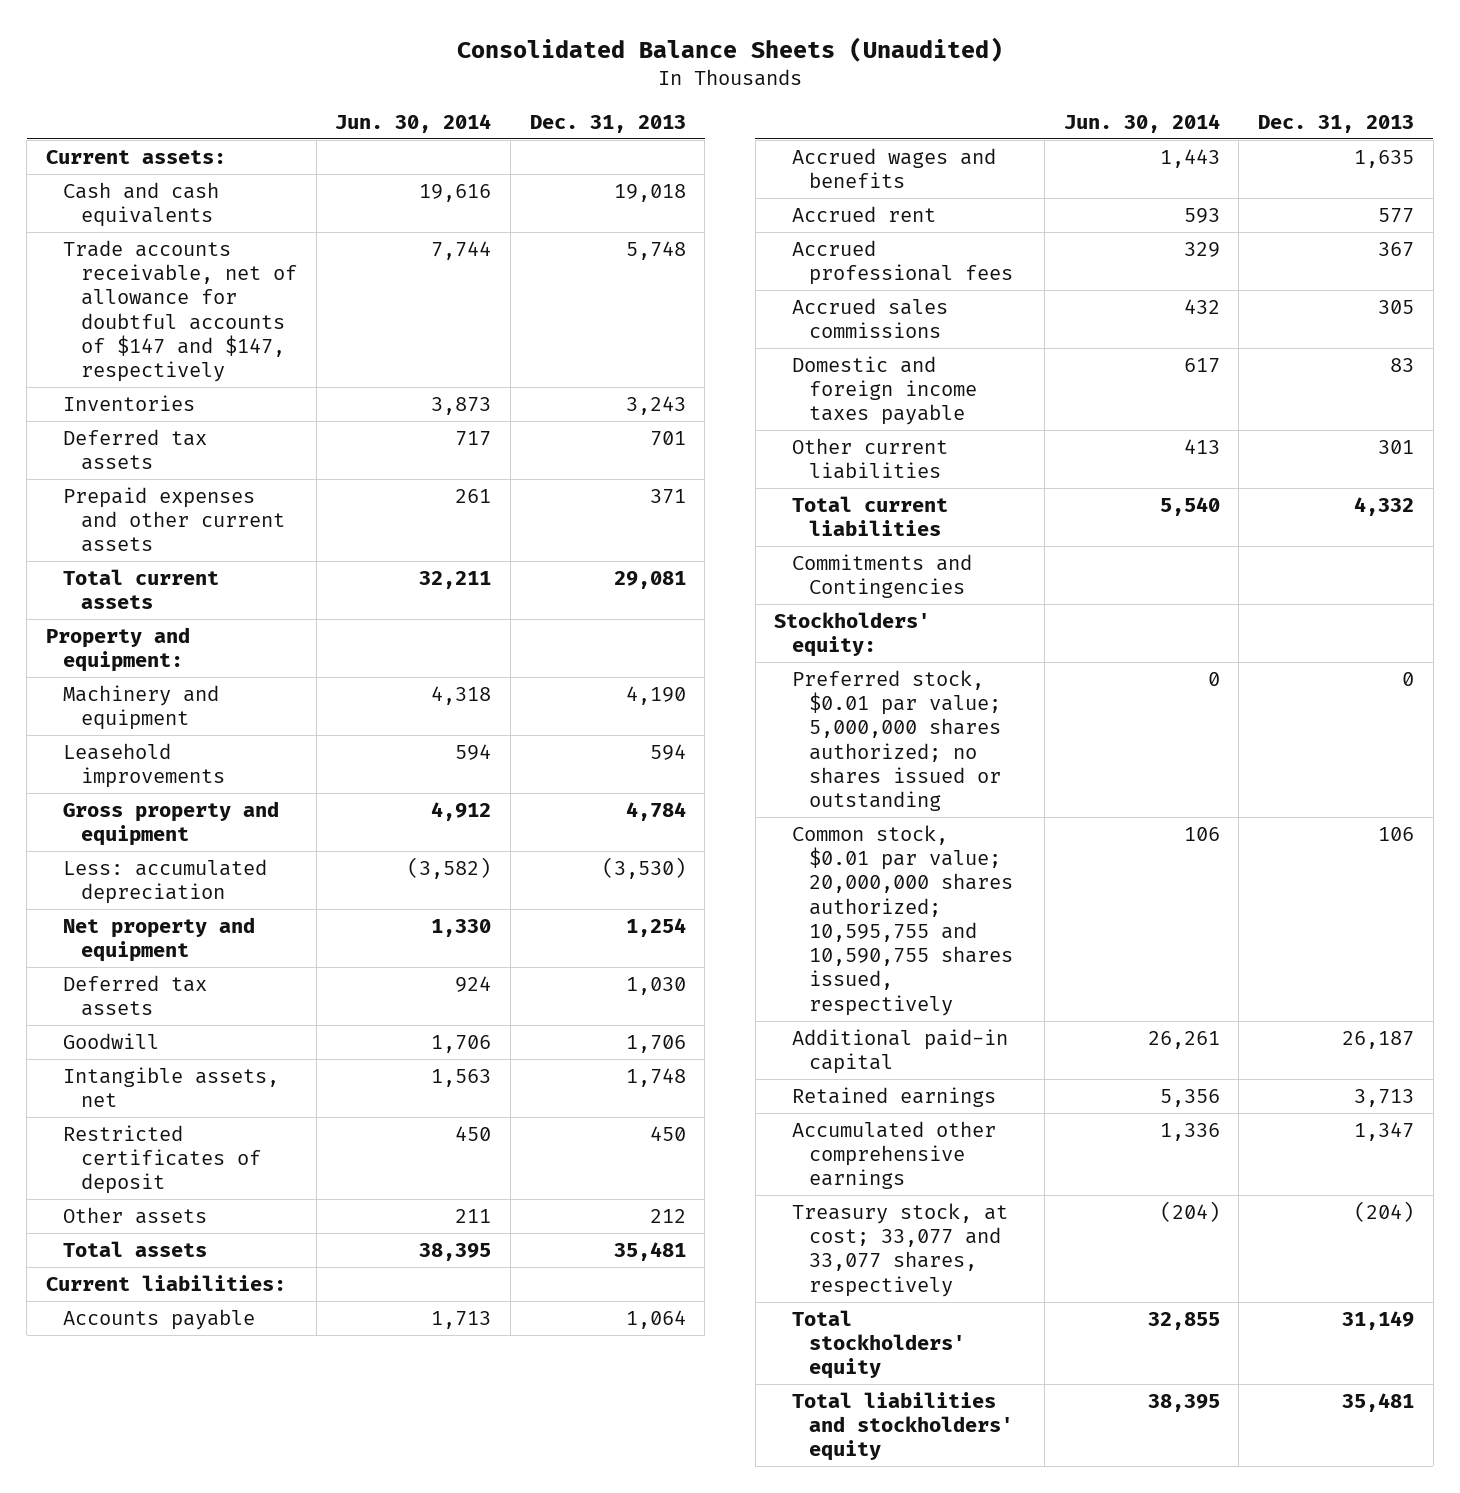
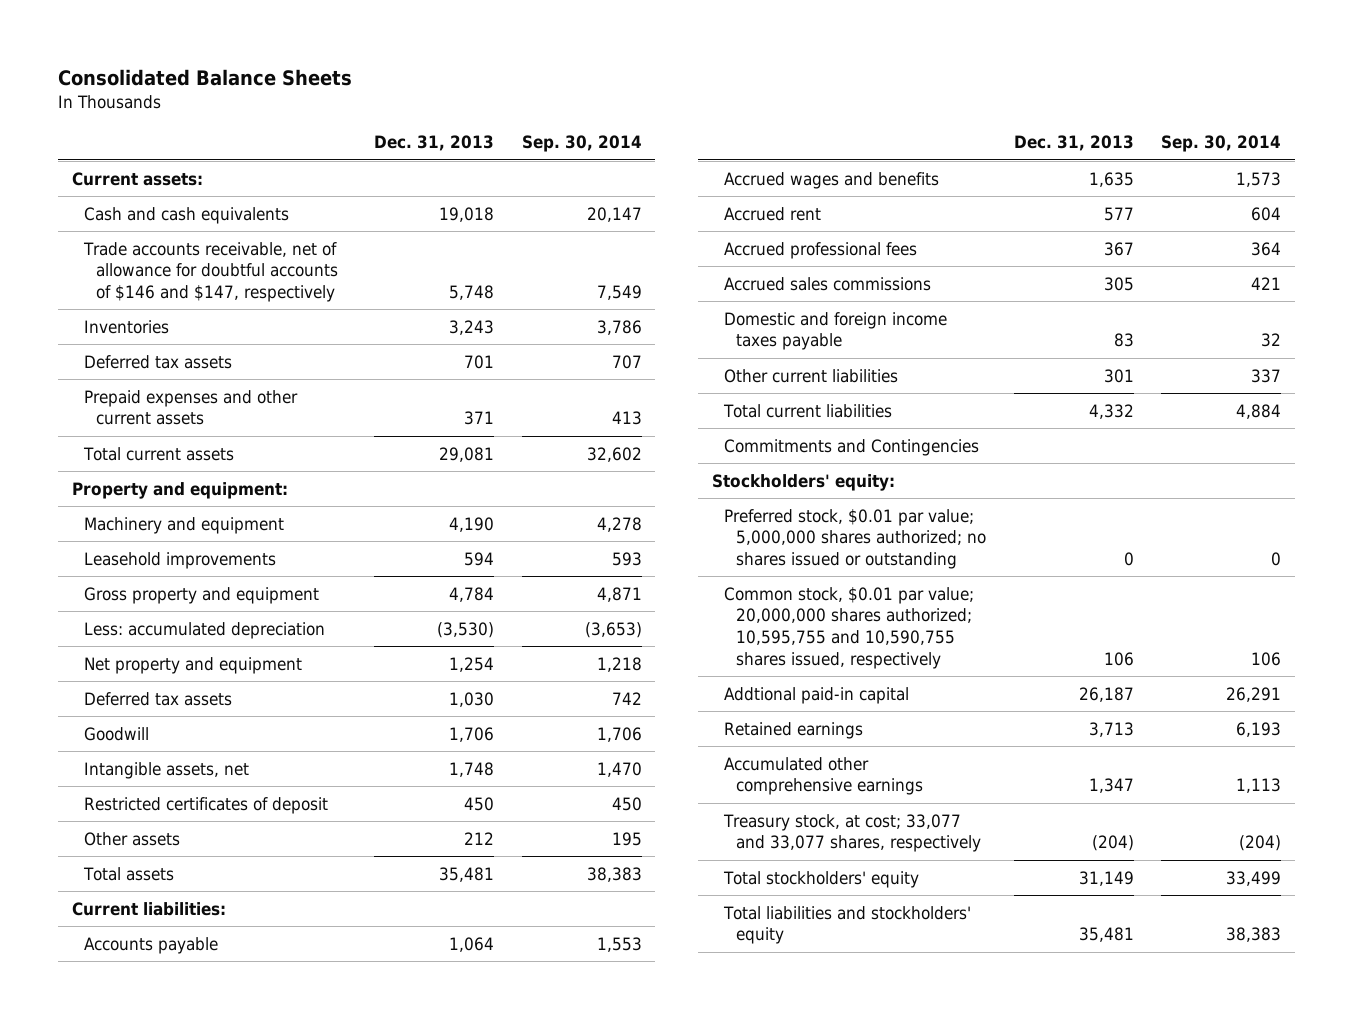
[457,36,1004,62] Consolidated Balance Sheets (Unaudited) -> [58,68,353,86] Consolidated Balance Sheets
[335,113,492,133] Jun. 30, 2014 -> none
none -> [521,135,642,153] Sep. 30, 2014
[63,239,297,383] Trade accounts receivable, net of allowance for doubtful accounts of $147 and $147, respectively -> [83,241,339,302] Trade accounts receivable, net of allowance for doubtful accounts of $146 and $147, respectively
[791,1028,1008,1075] Additional paid-in capital -> [723,686,909,704] Addtional paid-in capital

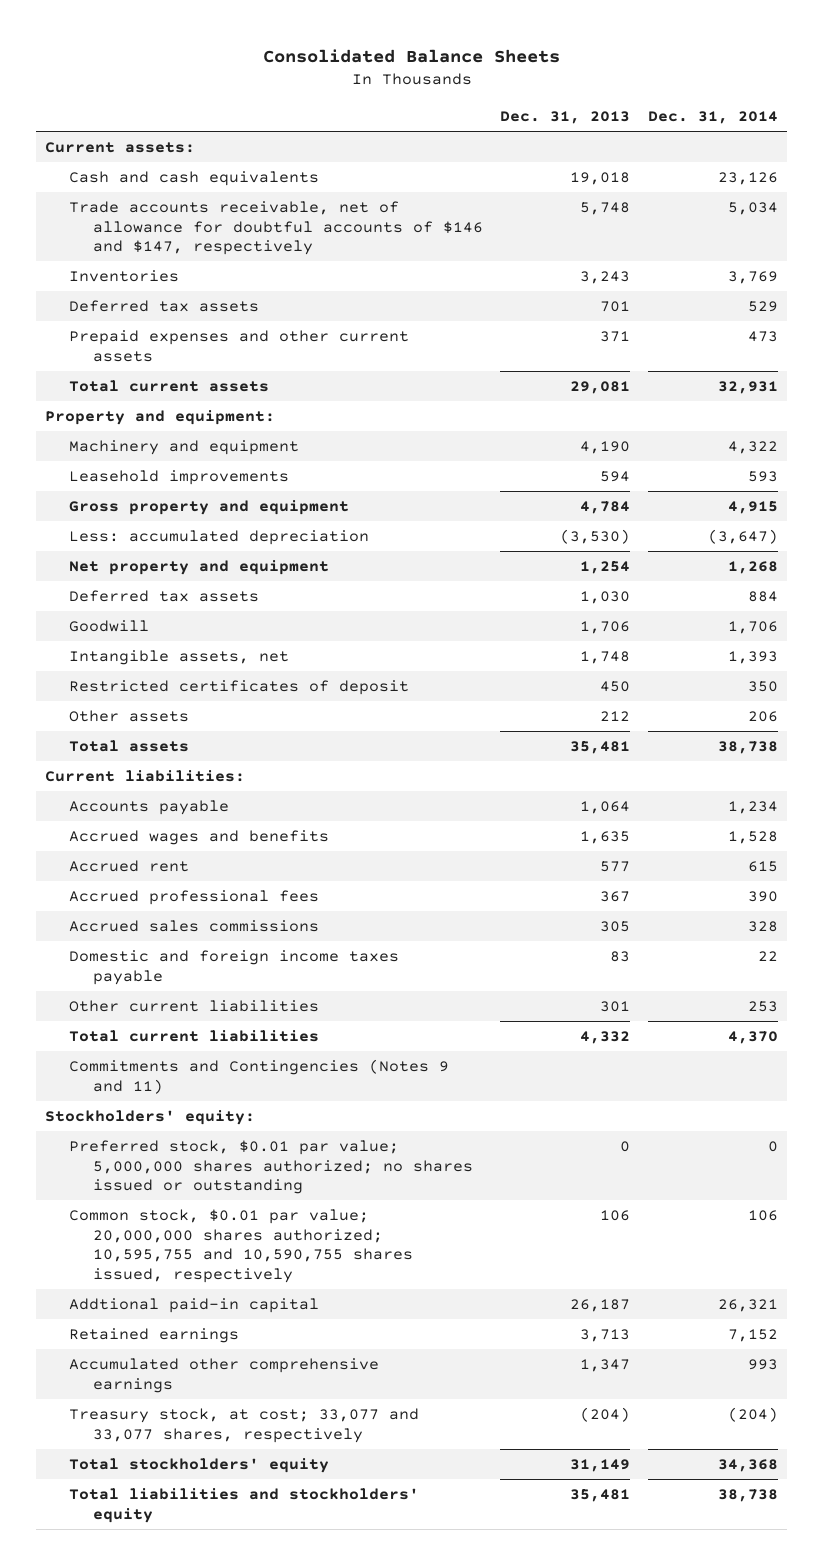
[521,135,642,153] Sep. 30, 2014 -> none
none -> [647,111,778,125] Dec. 31, 2014
[723,438,979,456] Commitments and Contingencies -> [68,1059,449,1094] Commitments and Contingencies (Notes 9 and 11)

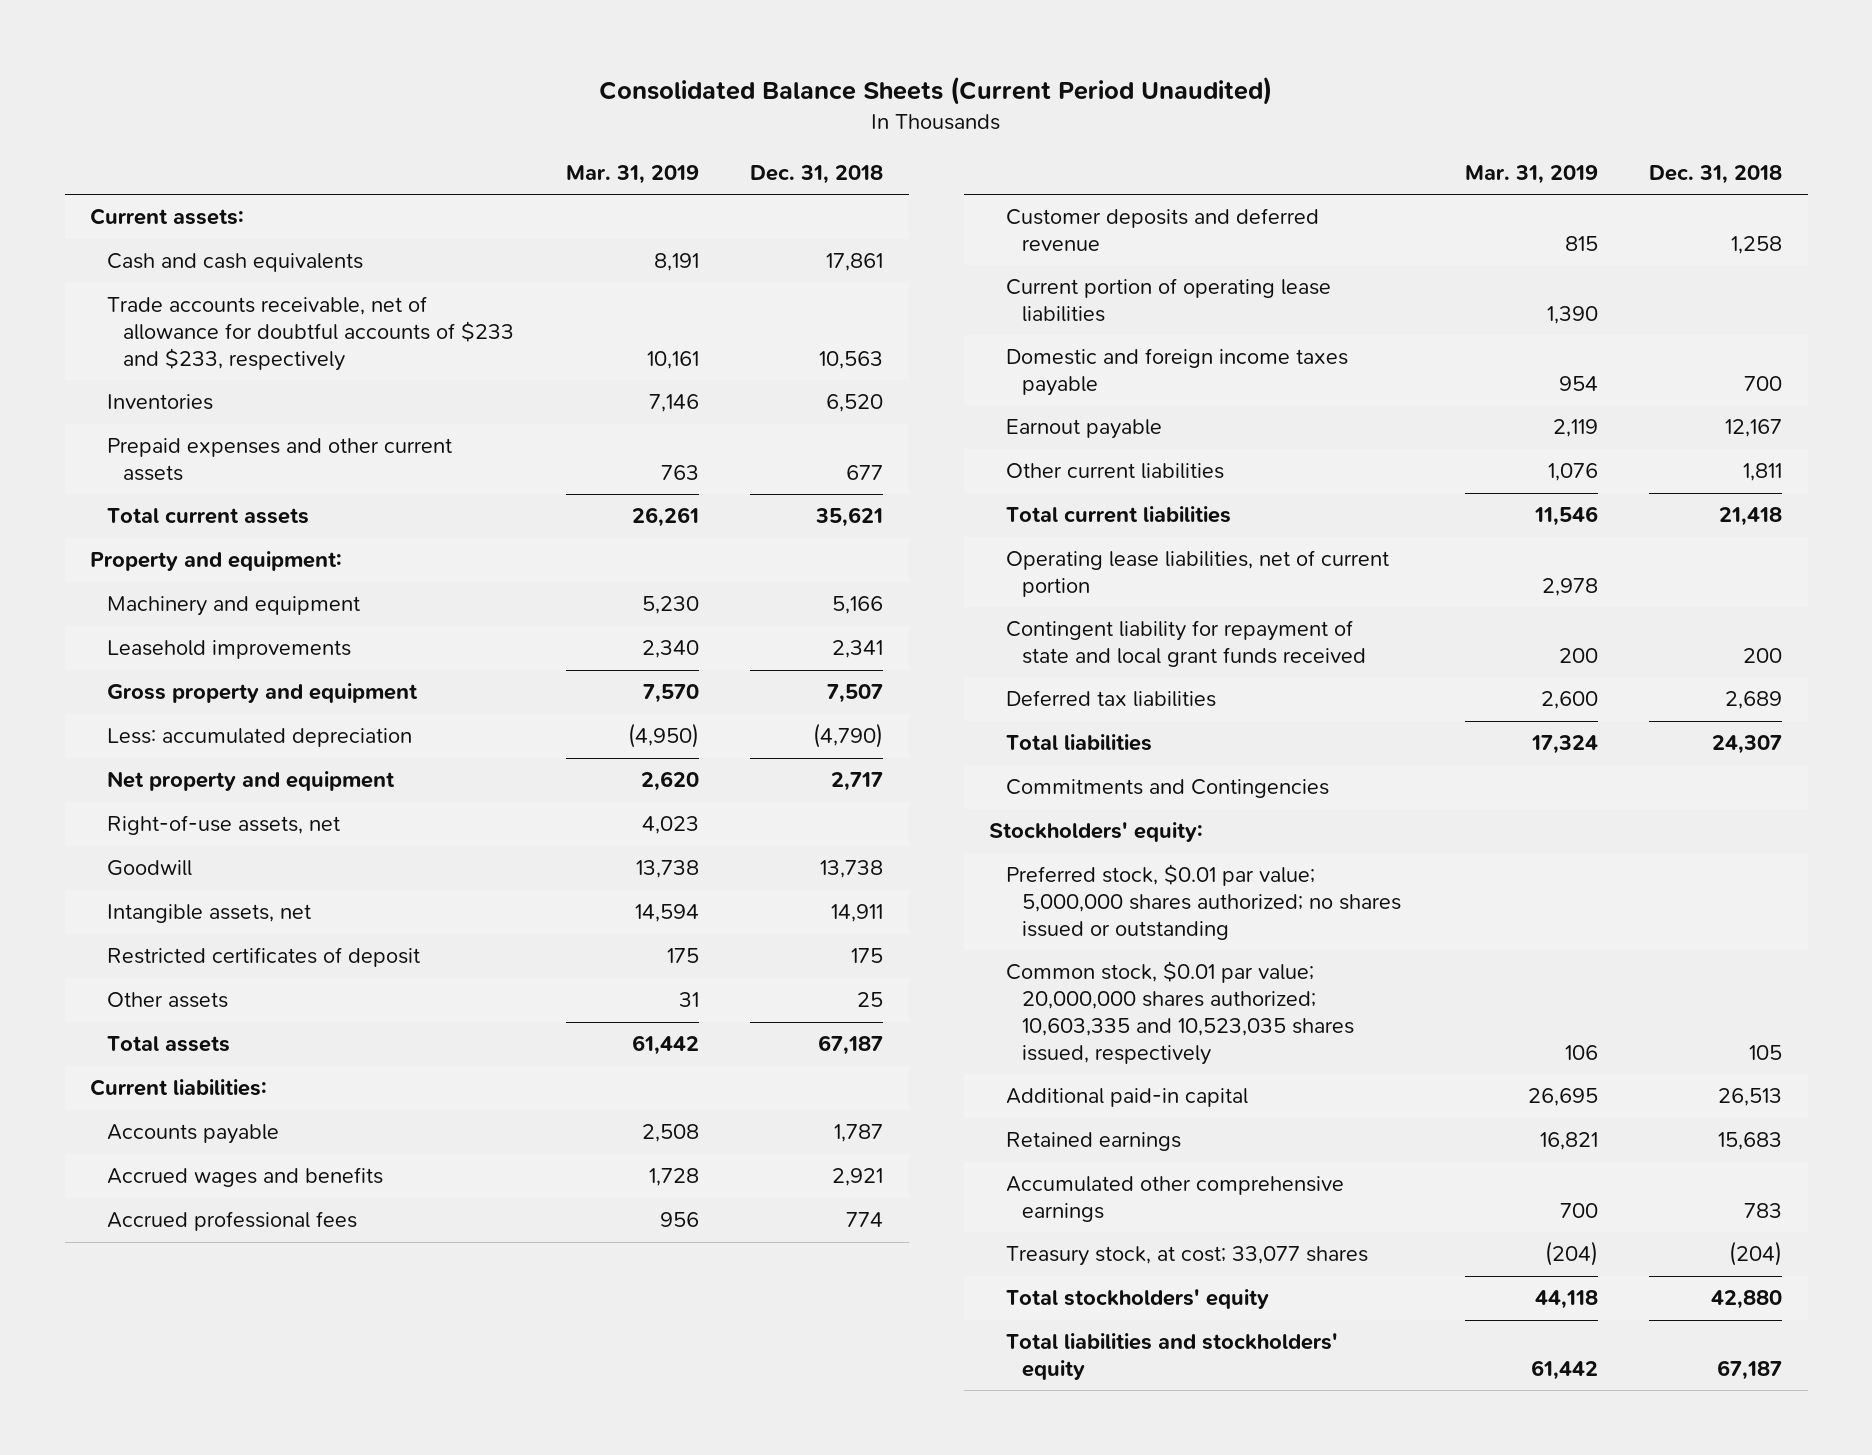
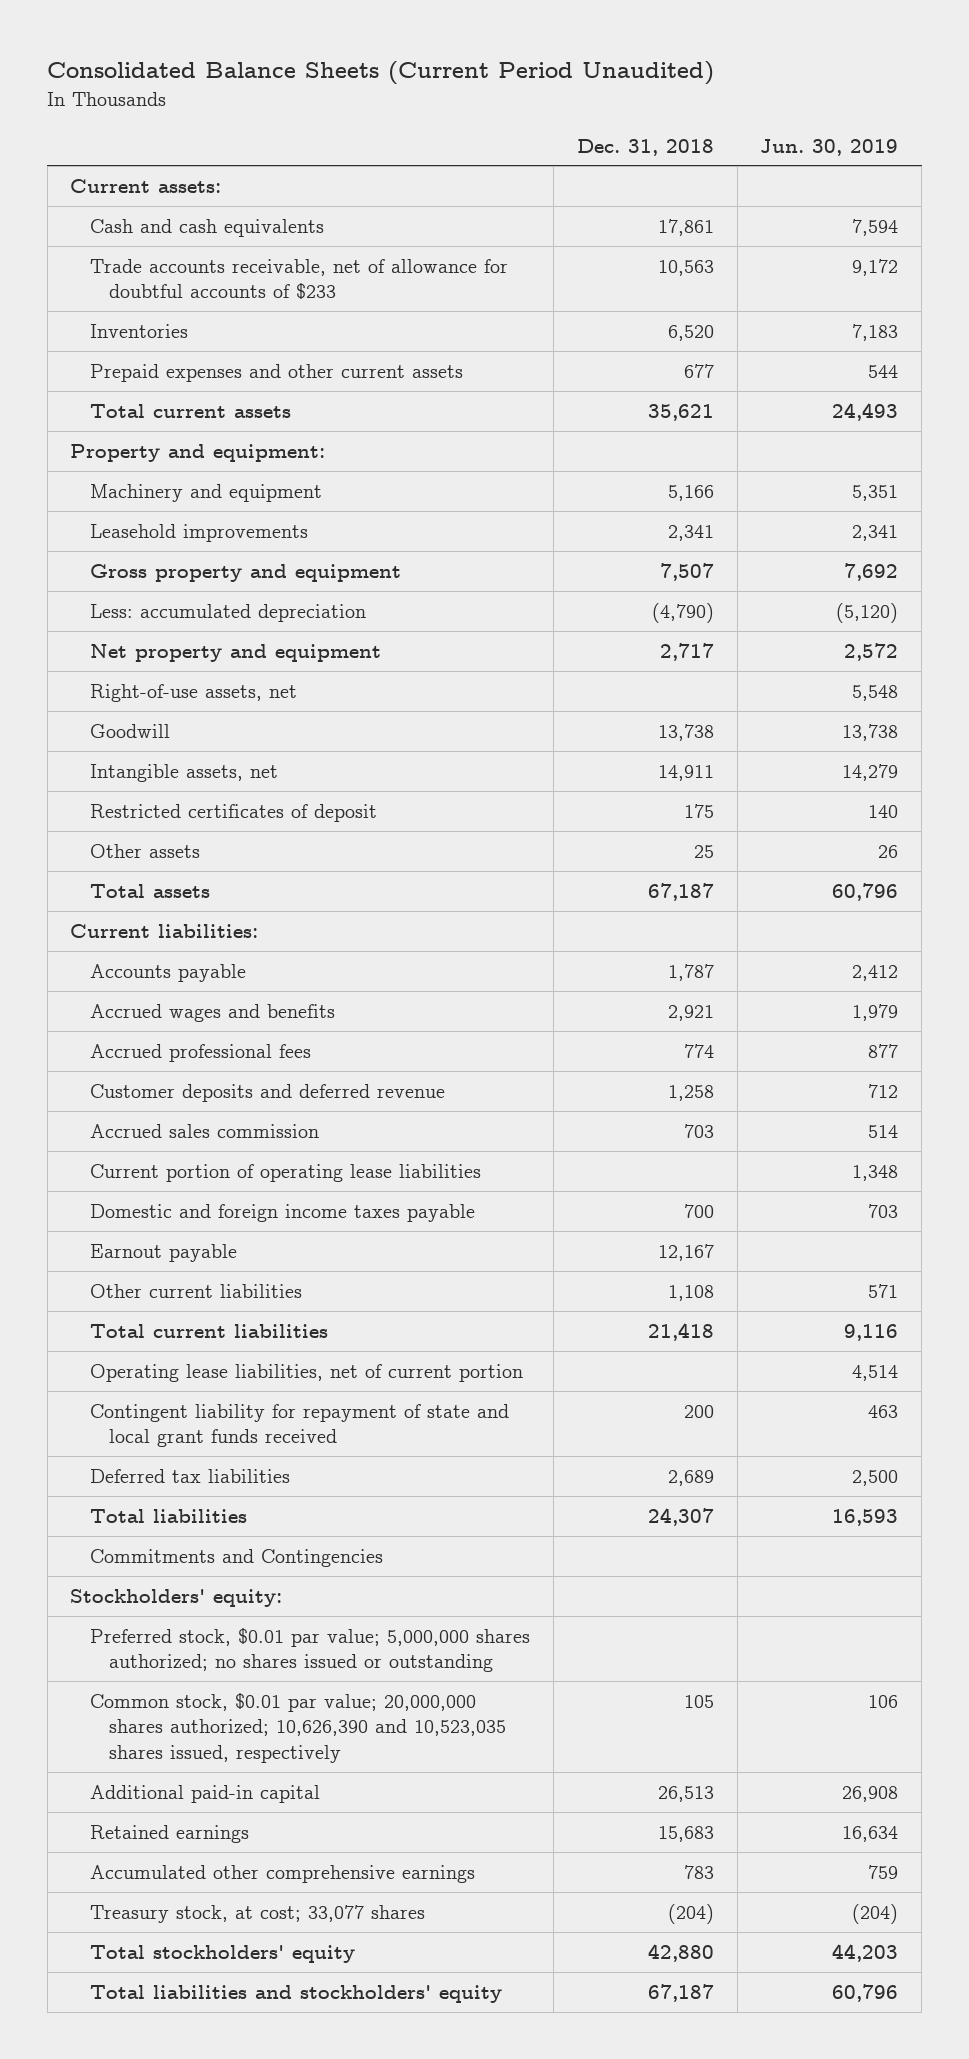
[565,164,699,184] Mar. 31, 2019 -> none
none -> [760,138,899,156] Jun. 30, 2019
[106,296,515,371] Trade accounts receivable, net of allowance for doubtful accounts of $233 and $233, respectively -> [89,258,508,301] Trade accounts receivable, net of allowance for doubtful accounts of $233
none -> [89,1123,319,1138] Accrued sales commission
[1743,463,1783,482] 1,811 -> [667,1284,714,1301] 1,108
[1005,961,1355,1065] Common stock, $0.01 par value; 20,000,000 shares authorized; 10,603,335 and 10,523,035 shares issued, respectively -> [89,1692,507,1763] Common stock, $0.01 par value; 20,000,000 shares authorized; 10,626,390 and 10,523,035 shares issued, respectively

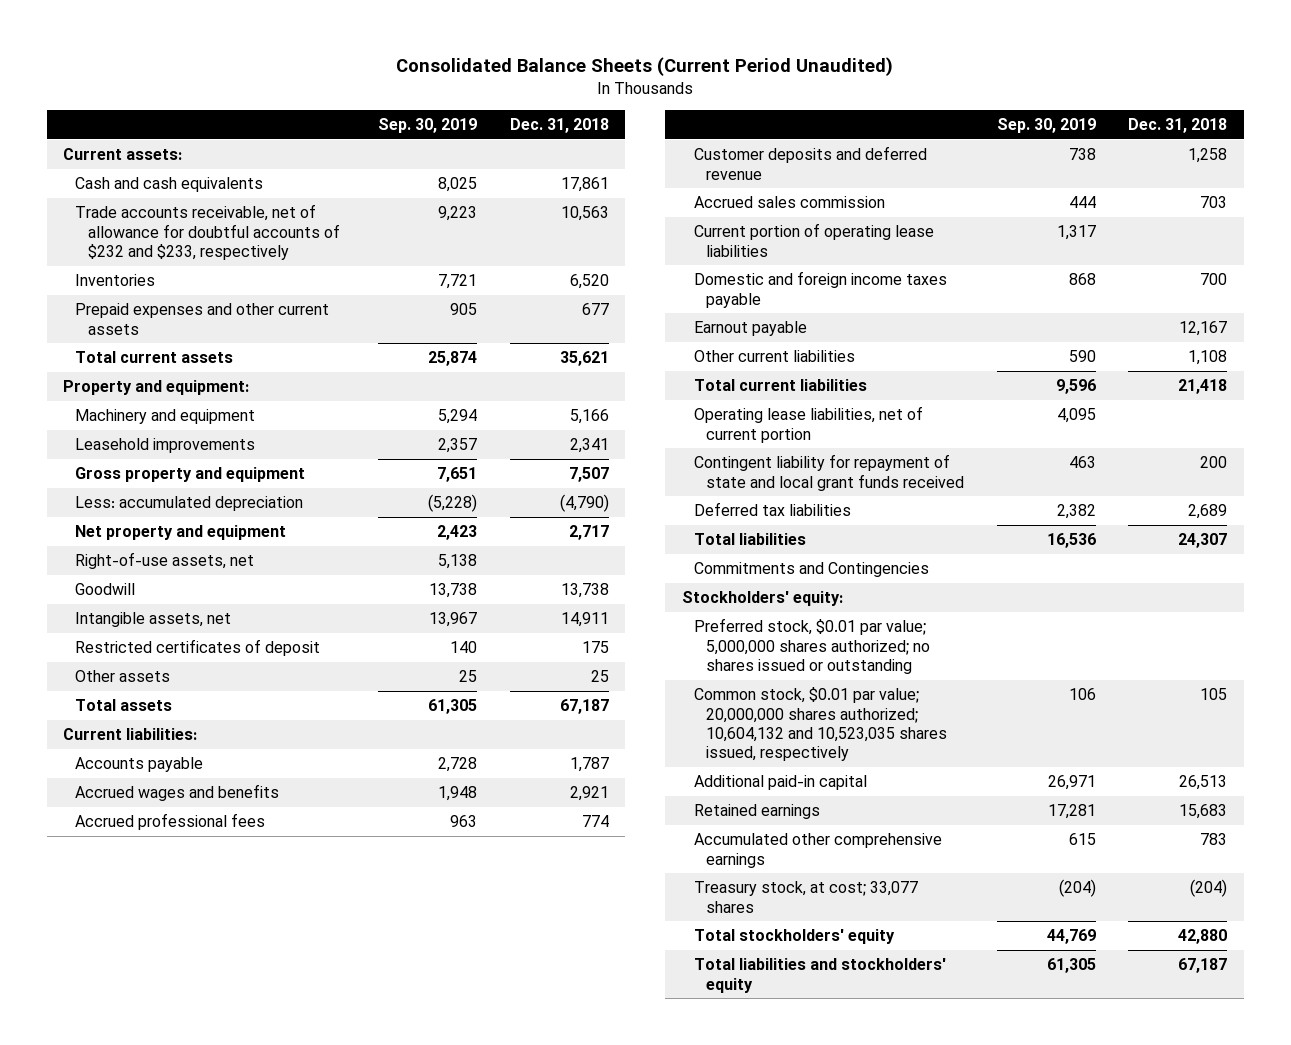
[760,138,899,156] Jun. 30, 2019 -> none
none -> [378,117,478,133] Sep. 30, 2019
[89,258,508,301] Trade accounts receivable, net of allowance for doubtful accounts of $233 -> [75,204,340,260] Trade accounts receivable, net of allowance for doubtful accounts of $232 and $233, respectively
[89,1692,507,1763] Common stock, $0.01 par value; 20,000,000 shares authorized; 10,626,390 and 10,523,035 shares issued, respectively -> [693,687,947,762] Common stock, $0.01 par value; 20,000,000 shares authorized; 10,604,132 and 10,523,035 shares issued, respectively

